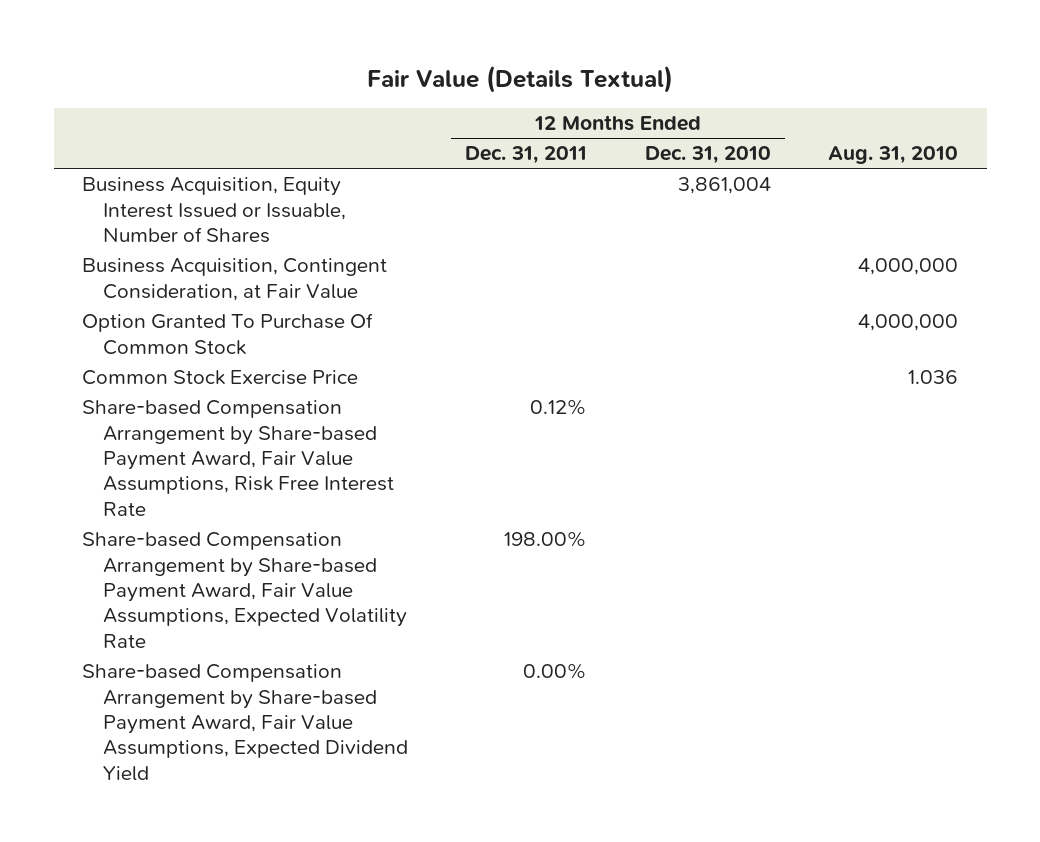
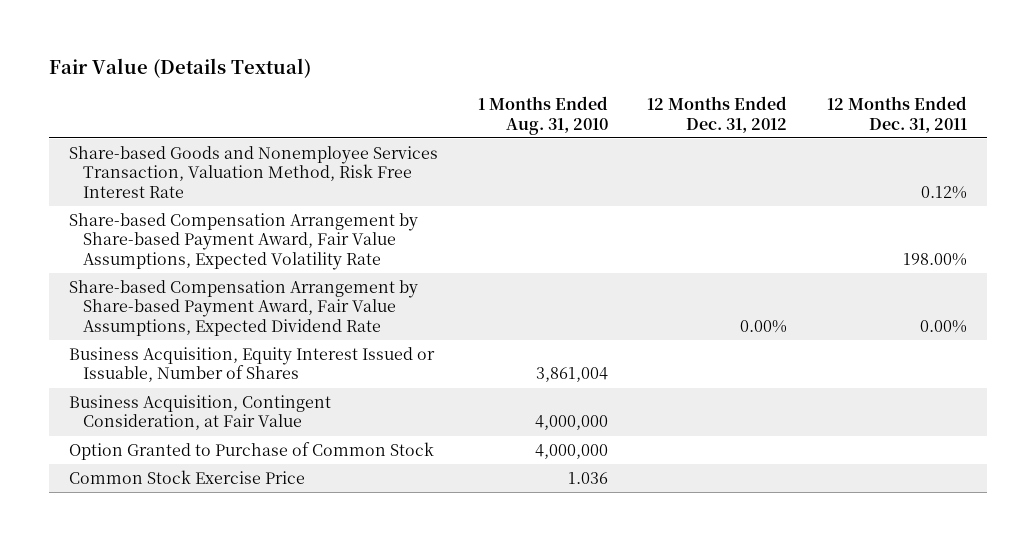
[644,146,771,165] Dec. 31, 2010 -> none
[827,146,958,165] Aug. 31, 2010 -> none
none -> [477,96,608,135] 1 Months Ended Aug. 31, 2010
none -> [647,96,788,133] 12 Months Ended Dec. 31, 2012
none -> [69,145,439,198] Share-based Goods and Nonemployee Services Transaction, Valuation Method, Risk Free Interest Rate
[82,532,407,648] Share-based Compensation Arrangement by Share-based Payment Award, Fair Value Assumptions, Expected Volatility Rate -> [69,212,419,270] Share-based Compensation Arrangement by Share-based Payment Award, Fair Value Assumptions, Expected Volatility Rate
none -> [69,279,419,336] Share-based Compensation Arrangement by Share-based Payment Award, Fair Value Assumptions, Expected Dividend Rate
[82,313,374,355] Option Granted To Purchase Of Common Stock -> [69,441,435,460] Option Granted to Purchase of Common Stock
[82,400,394,516] Share-based Compensation Arrangement by Share-based Payment Award, Fair Value Assumptions, Risk Free Interest Rate -> none
[82,664,408,781] Share-based Compensation Arrangement by Share-based Payment Award, Fair Value Assumptions, Expected Dividend Yield -> none

